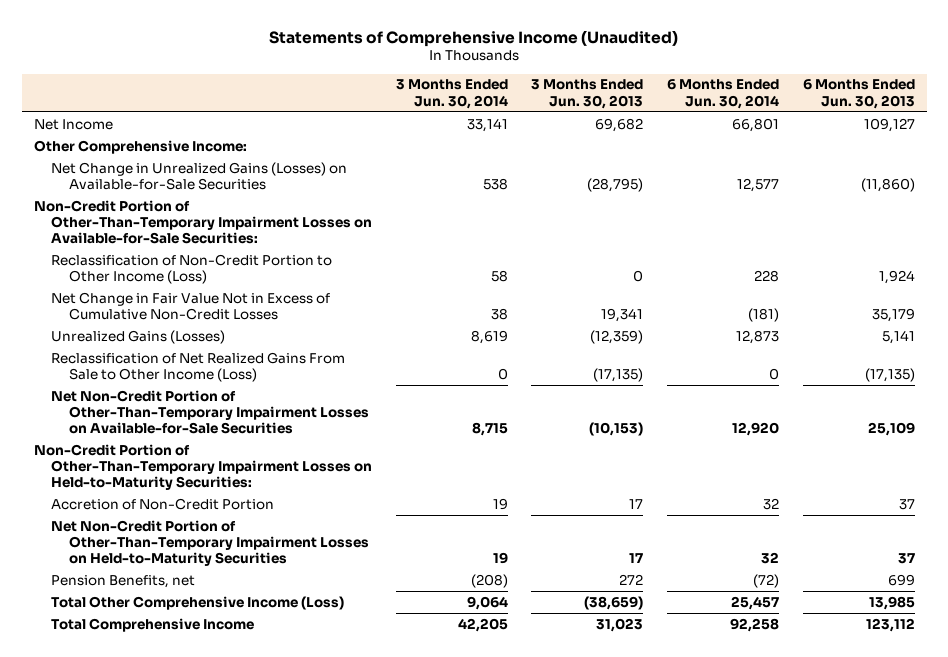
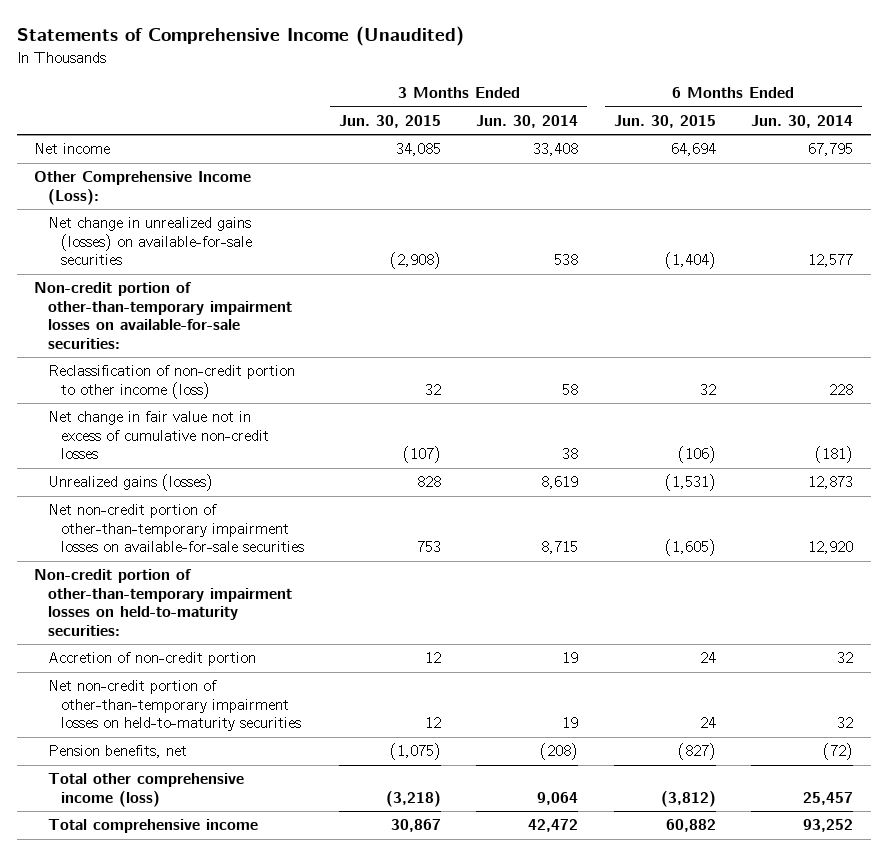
[531,79,644,109] 3 Months Ended Jun. 30, 2013 -> none
[802,79,915,109] 6 Months Ended Jun. 30, 2013 -> none
none -> [339,114,442,128] Jun. 30, 2015
none -> [613,114,716,128] Jun. 30, 2015
[51,351,346,383] Reclassification of Net Realized Gains From Sale to Other Income (Loss) -> none
[33,118,113,130] Net Income -> [34,143,111,155] Net income
[466,117,508,132] 33,141 -> [533,143,579,157] 33,408
[732,117,780,132] 66,801 -> [807,143,853,157] 67,795
[33,139,247,154] Other Comprehensive Income: -> [34,171,252,205] Other Comprehensive Income (Loss):
[51,161,348,191] Net Change in Unrealized Gains (Losses) on Available-for-Sale Securities -> [47,217,252,266] Net change in unrealized gains (losses) on available-for-sale securities
[33,199,373,245] Non-Credit Portion of Other-Than-Temporary Impairment Losses on Available-for-Sale Securities: -> [34,282,292,349] Non-credit portion of other-than-temporary impairment losses on available-for-sale securities:
[51,253,333,285] Reclassification of Non-Credit Portion to Other Income (Loss) -> [47,365,295,399] Reclassification of non-credit portion to other income (loss)
[51,291,331,321] Net Change in Fair Value Not in Excess of Cumulative Non-Credit Losses -> [47,411,269,460] Net change in fair value not in excess of cumulative non-credit losses
[51,329,226,344] Unrealized Gains (Losses) -> [47,474,213,492] Unrealized gains (losses)
[51,389,369,435] Net Non-Credit Portion of Other-Than-Temporary Impairment Losses on Available-for-Sale Securities -> [47,504,304,553] Net non-credit portion of other-than-temporary impairment losses on available-for-sale securities
[33,443,373,491] Non-Credit Portion of Other-Than-Temporary Impairment Losses on Held-to-Maturity Securities: -> [34,569,292,636] Non-credit portion of other-than-temporary impairment losses on held-to-maturity securities:
[51,497,275,510] Accretion of Non-Credit Portion -> [47,652,256,667] Accretion of non-credit portion
[51,519,369,567] Net Non-Credit Portion of Other-Than-Temporary Impairment Losses on Held-to-Maturity Securities -> [47,680,301,732] Net non-credit portion of other-than-temporary impairment losses on held-to-maturity securities
[51,574,196,588] Pension Benefits, net -> [47,745,187,759] Pension benefits, net
[51,595,345,610] Total Other Comprehensive Income (Loss) -> [47,773,244,807] Total other comprehensive income (loss)
[51,617,255,632] Total Comprehensive Income -> [47,819,258,834] Total comprehensive income
[457,617,508,632] 42,205 -> [528,819,579,833] 42,472
[730,617,780,632] 92,258 -> [802,819,853,833] 93,252

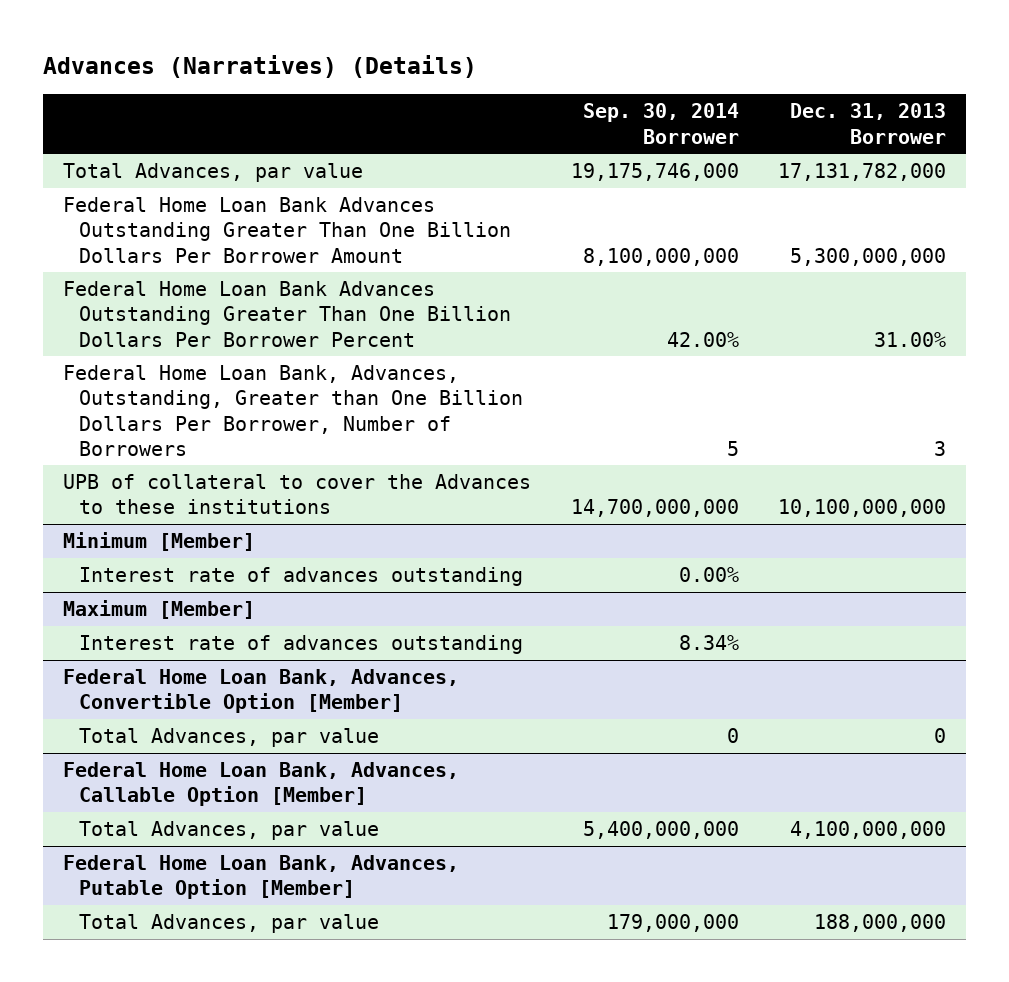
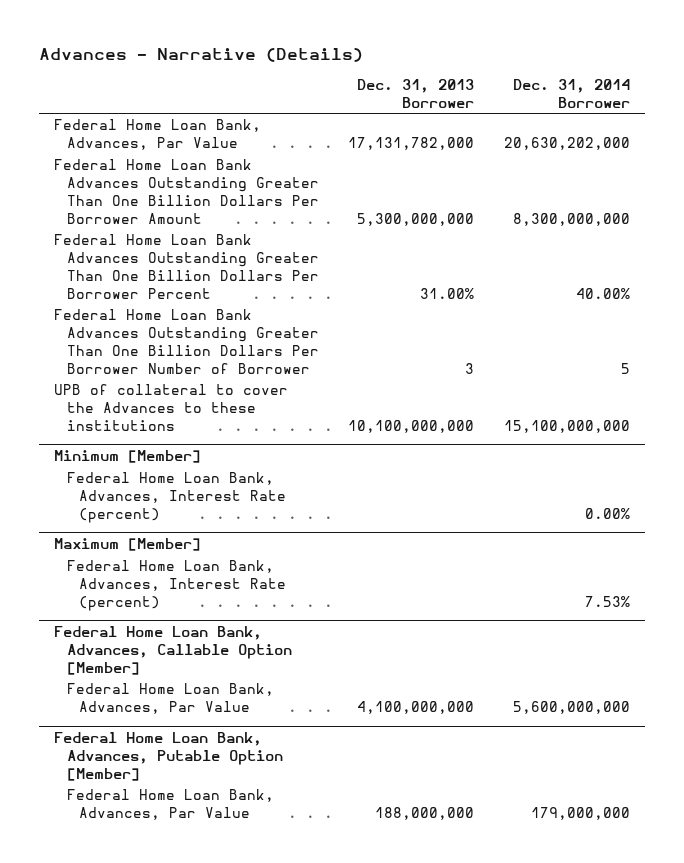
[43,55,478,79] Advances (Narratives) (Details) -> [38,48,363,63] Advances - Narrative (Details)
[582,103,739,144] Sep. 30, 2014 Borrower -> none
none -> [513,79,631,108] Dec. 31, 2014 Borrower
[62,163,363,183] Total Advances, par value -> [53,119,261,150] Federal Home Loan Bank, Advances, Par Value
[62,365,523,456] Federal Home Loan Bank, Advances, Outstanding, Greater than One Billion Dollars Per Borrower, Number of Borrowers -> [53,309,319,374] Federal Home Loan Bank Advances Outstanding Greater Than One Billion Dollars Per Borrower Number of Borrower
[78,567,523,587] Interest rate of advances outstanding -> [66,472,287,523] Federal Home Loan Bank, Advances, Interest Rate (percent)
[62,669,459,714] Federal Home Loan Bank, Advances, Convertible Option [Member] -> none
[78,728,379,748] Total Advances, par value -> none
[78,635,523,655] Interest rate of advances outstanding -> [66,560,287,611] Federal Home Loan Bank, Advances, Interest Rate (percent)
[78,821,379,841] Total Advances, par value -> [66,683,274,714] Federal Home Loan Bank, Advances, Par Value
[78,914,379,934] Total Advances, par value -> [66,789,274,820] Federal Home Loan Bank, Advances, Par Value

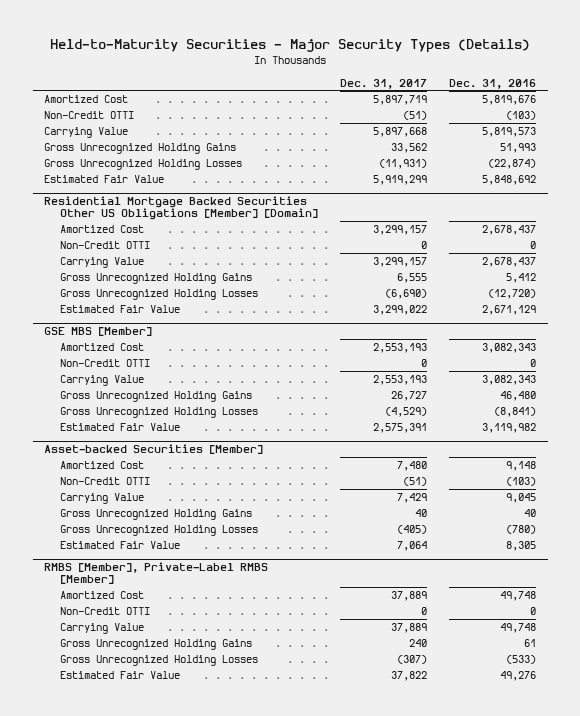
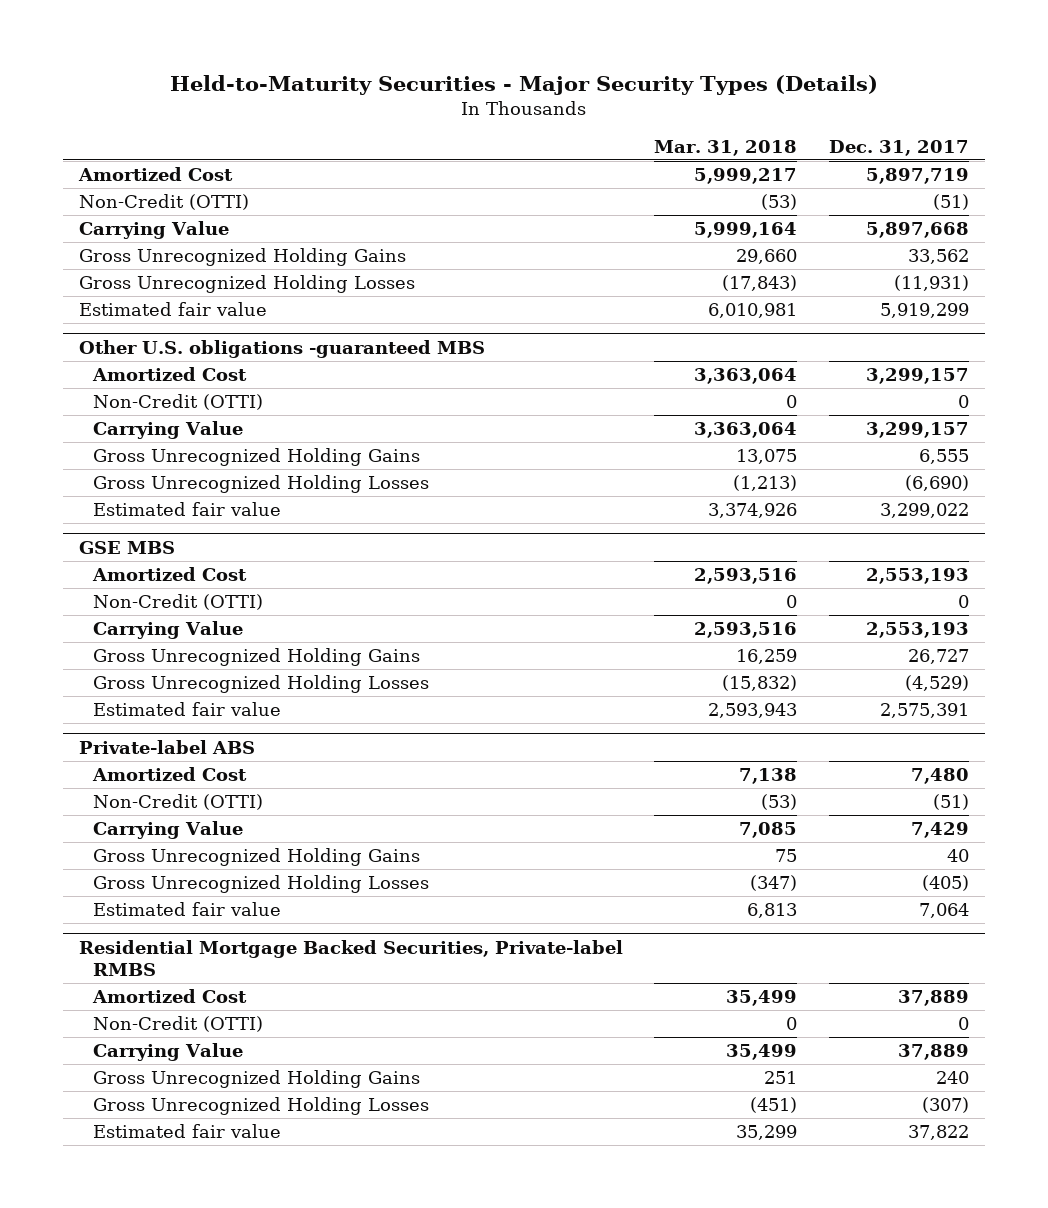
[449,78,537,89] Dec. 31, 2016 -> none
none -> [654,140,798,157] Mar. 31, 2018
[43,110,134,119] Non-Credit OTTI -> [78,193,249,210] Non-Credit (OTTI)
[43,174,164,183] Estimated Fair Value -> [78,301,267,316] Estimated fair value
[43,196,318,221] Residential Mortgage Backed Securities Other US Obligations [Member] [Domain] -> [78,339,485,358] Other U.S. obligations -guaranteed MBS
[59,240,150,249] Non-Credit OTTI -> [93,393,264,410] Non-Credit (OTTI)
[59,304,180,313] Estimated Fair Value -> [93,501,282,516] Estimated fair value
[43,327,152,337] GSE MBS [Member] -> [78,540,175,554] GSE MBS
[59,358,150,367] Non-Credit OTTI -> [93,593,264,610] Non-Credit (OTTI)
[59,422,180,431] Estimated Fair Value -> [93,701,282,716] Estimated fair value
[43,444,263,455] Asset-backed Securities [Member] -> [78,739,255,754] Private-label ABS
[59,476,150,485] Non-Credit OTTI -> [93,793,264,810] Non-Credit (OTTI)
[43,562,268,585] RMBS [Member], Private-Label RMBS [Member] -> none
[59,540,180,549] Estimated Fair Value -> [93,901,282,916] Estimated fair value
none -> [78,939,623,976] Residential Mortgage Backed Securities, Private-label RMBS
[59,606,150,615] Non-Credit OTTI -> [93,1015,264,1032] Non-Credit (OTTI)
[59,670,180,679] Estimated Fair Value -> [93,1123,282,1138] Estimated fair value

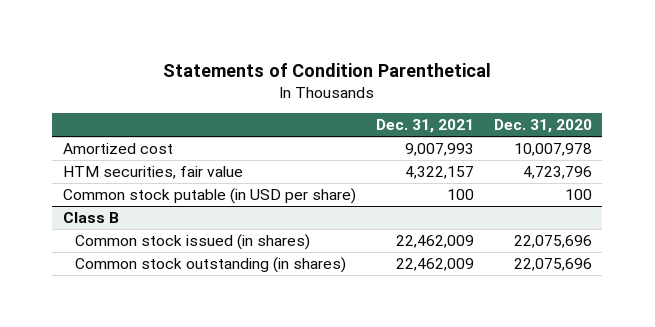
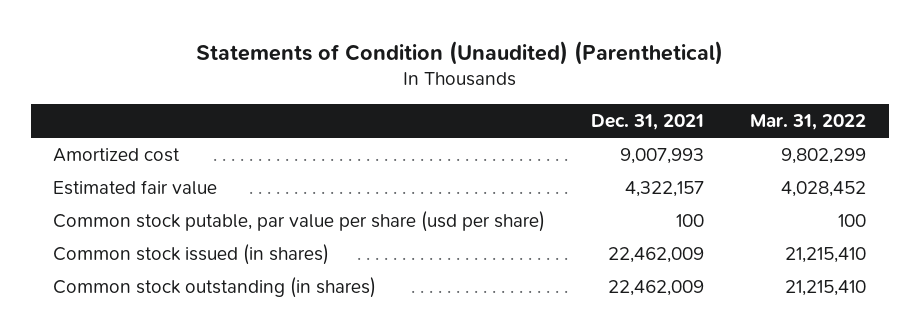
[163,62,492,77] Statements of Condition Parenthetical -> [195,40,723,65] Statements of Condition (Unaudited) (Parenthetical)
[494,119,593,134] Dec. 31, 2020 -> none
none -> [750,114,867,131] Mar. 31, 2022
[62,212,119,224] Class B -> none
[62,166,243,180] HTM securities, fair value -> [53,179,218,195] Estimated fair value
[62,188,356,205] Common stock putable (in USD per share) -> [53,210,546,232] Common stock putable, par value per share (usd per share)

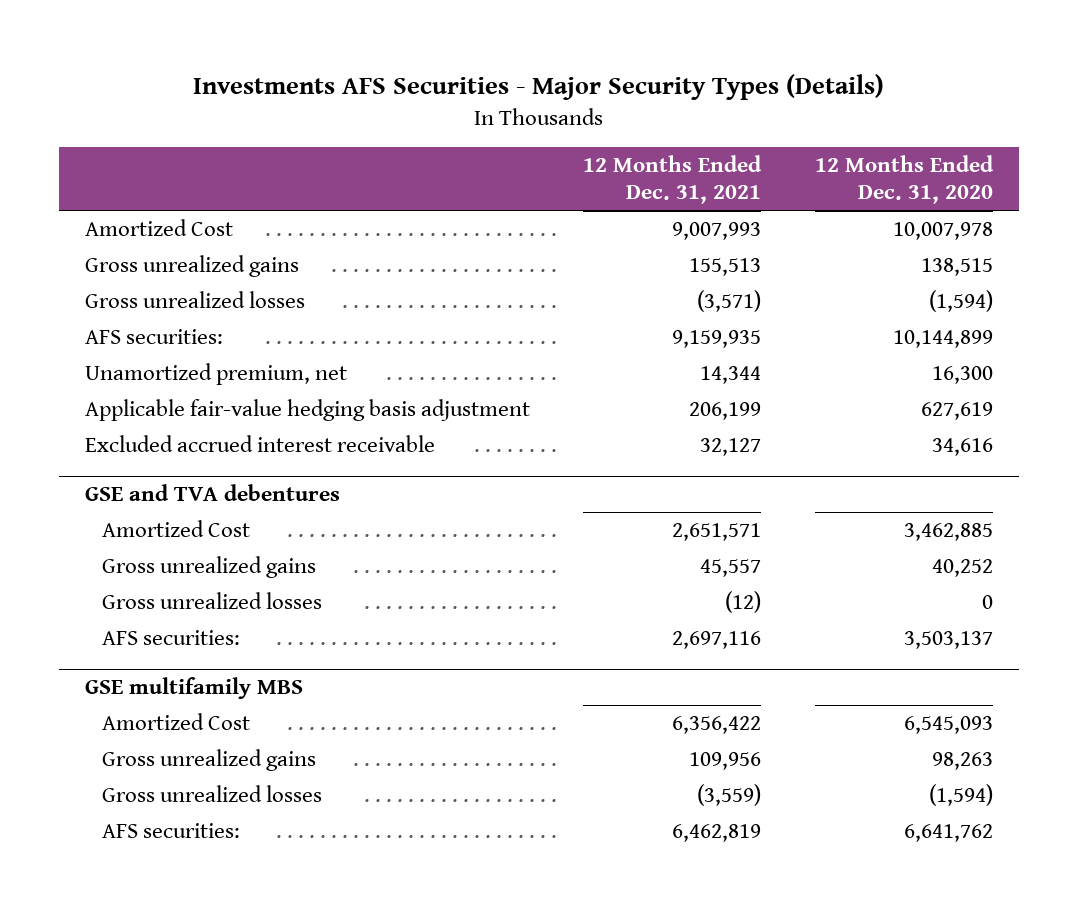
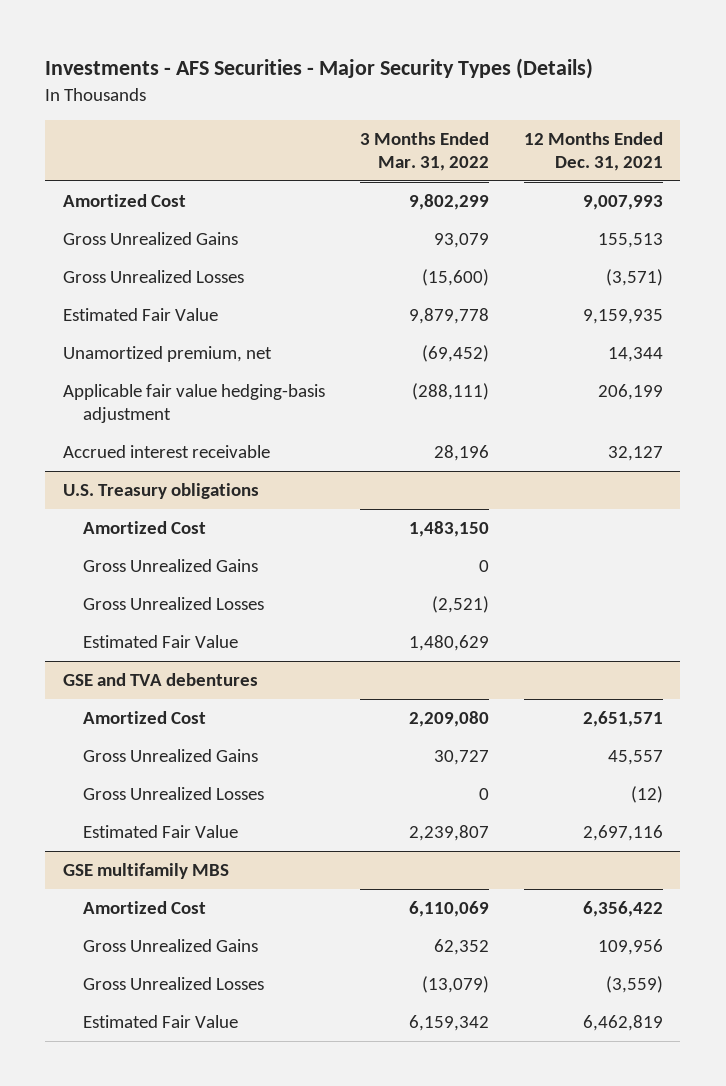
[192,73,884,100] Investments AFS Securities - Major Security Types (Details) -> [45,58,594,80] Investments - AFS Securities - Major Security Types (Details)
[814,155,994,205] 12 Months Ended Dec. 31, 2020 -> none
none -> [359,132,489,172] 3 Months Ended Mar. 31, 2022
[85,254,300,277] Gross unrealized gains -> [62,232,238,246] Gross Unrealized Gains
[85,290,306,308] Gross unrealized losses -> [62,270,244,284] Gross Unrealized Losses
[85,328,224,344] AFS securities: -> [62,308,218,322] Estimated Fair Value
[85,398,531,421] Applicable fair-value hedging basis adjustment -> [62,384,325,423] Applicable fair value hedging-basis adjustment
[85,434,436,452] Excluded accrued interest receivable -> [62,445,270,459] Accrued interest receivable
none -> [62,483,259,500] U.S. Treasury obligations
none -> [83,521,207,535] Amortized Cost
none -> [83,559,259,573] Gross Unrealized Gains
none -> [83,597,265,611] Gross Unrealized Losses
none -> [83,635,239,649] Estimated Fair Value
[102,555,317,578] Gross unrealized gains -> [83,749,259,763] Gross Unrealized Gains
[102,591,323,609] Gross unrealized losses -> [83,787,265,801] Gross Unrealized Losses
[102,629,241,645] AFS securities: -> [83,825,239,839] Estimated Fair Value
[102,748,317,771] Gross unrealized gains -> [83,939,259,953] Gross Unrealized Gains
[102,784,323,802] Gross unrealized losses -> [83,977,265,991] Gross Unrealized Losses
[102,822,241,838] AFS securities: -> [83,1015,239,1029] Estimated Fair Value

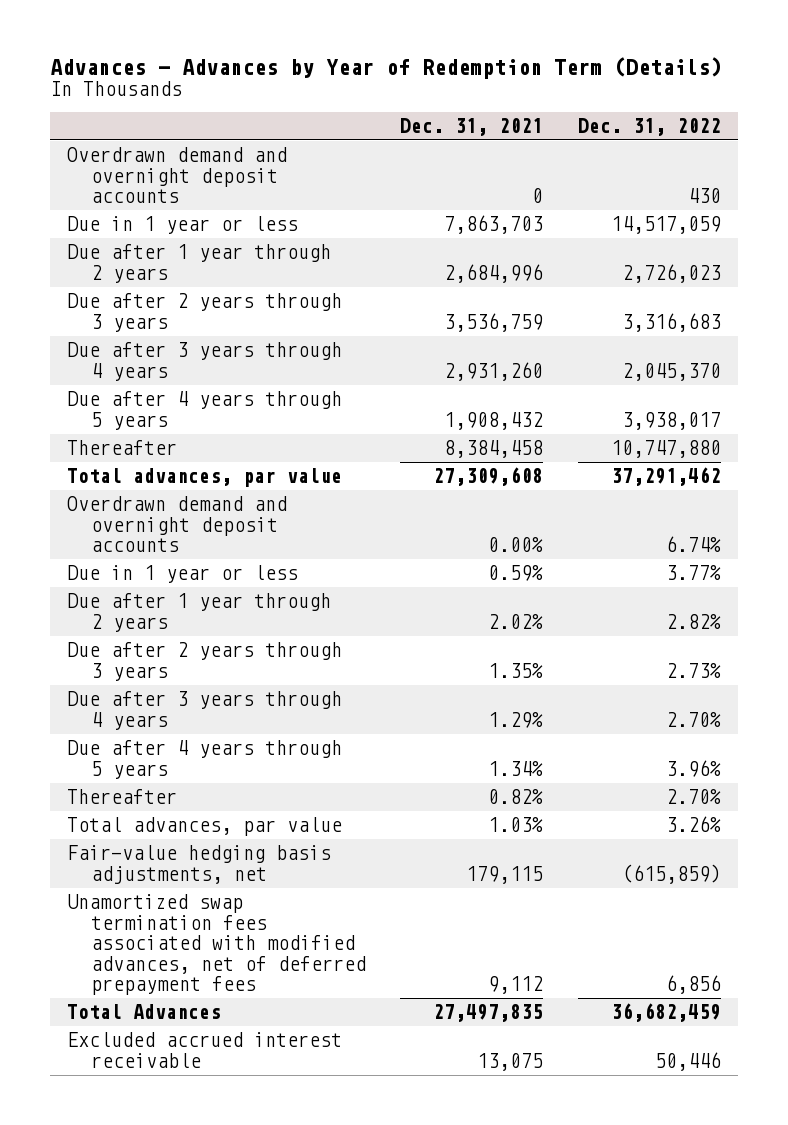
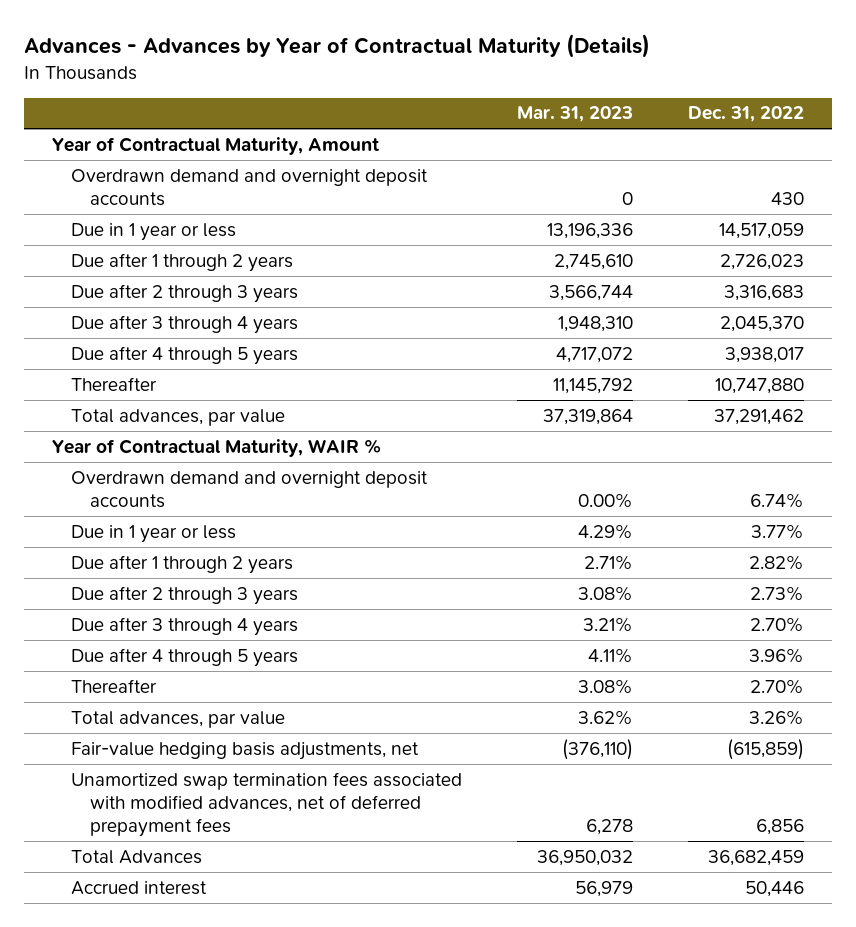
[49,56,722,79] Advances - Advances by Year of Redemption Term (Details) -> [24,34,651,59] Advances - Advances by Year of Contractual Maturity (Details)
[400,118,544,137] Dec. 31, 2021 -> none
none -> [517,106,634,123] Mar. 31, 2023
none -> [51,136,379,155] Year of Contractual Maturity, Amount
[67,244,332,283] Due after 1 year through 2 years -> [70,252,293,272] Due after 1 through 2 years
[67,293,343,332] Due after 2 years through 3 years -> [70,283,298,303] Due after 2 through 3 years
[67,342,343,381] Due after 3 years through 4 years -> [70,314,298,334] Due after 3 through 4 years
[67,391,343,430] Due after 4 years through 5 years -> [70,345,298,365] Due after 4 through 5 years
none -> [51,438,382,457] Year of Contractual Maturity, WAIR %
[67,593,332,632] Due after 1 year through 2 years -> [70,554,293,574] Due after 1 through 2 years
[67,642,343,681] Due after 2 years through 3 years -> [70,585,298,605] Due after 2 through 3 years
[67,691,343,730] Due after 3 years through 4 years -> [70,616,298,636] Due after 3 through 4 years
[67,740,343,779] Due after 4 years through 5 years -> [70,647,298,667] Due after 4 through 5 years
[67,1032,343,1068] Excluded accrued interest receivable -> [70,880,207,895] Accrued interest

